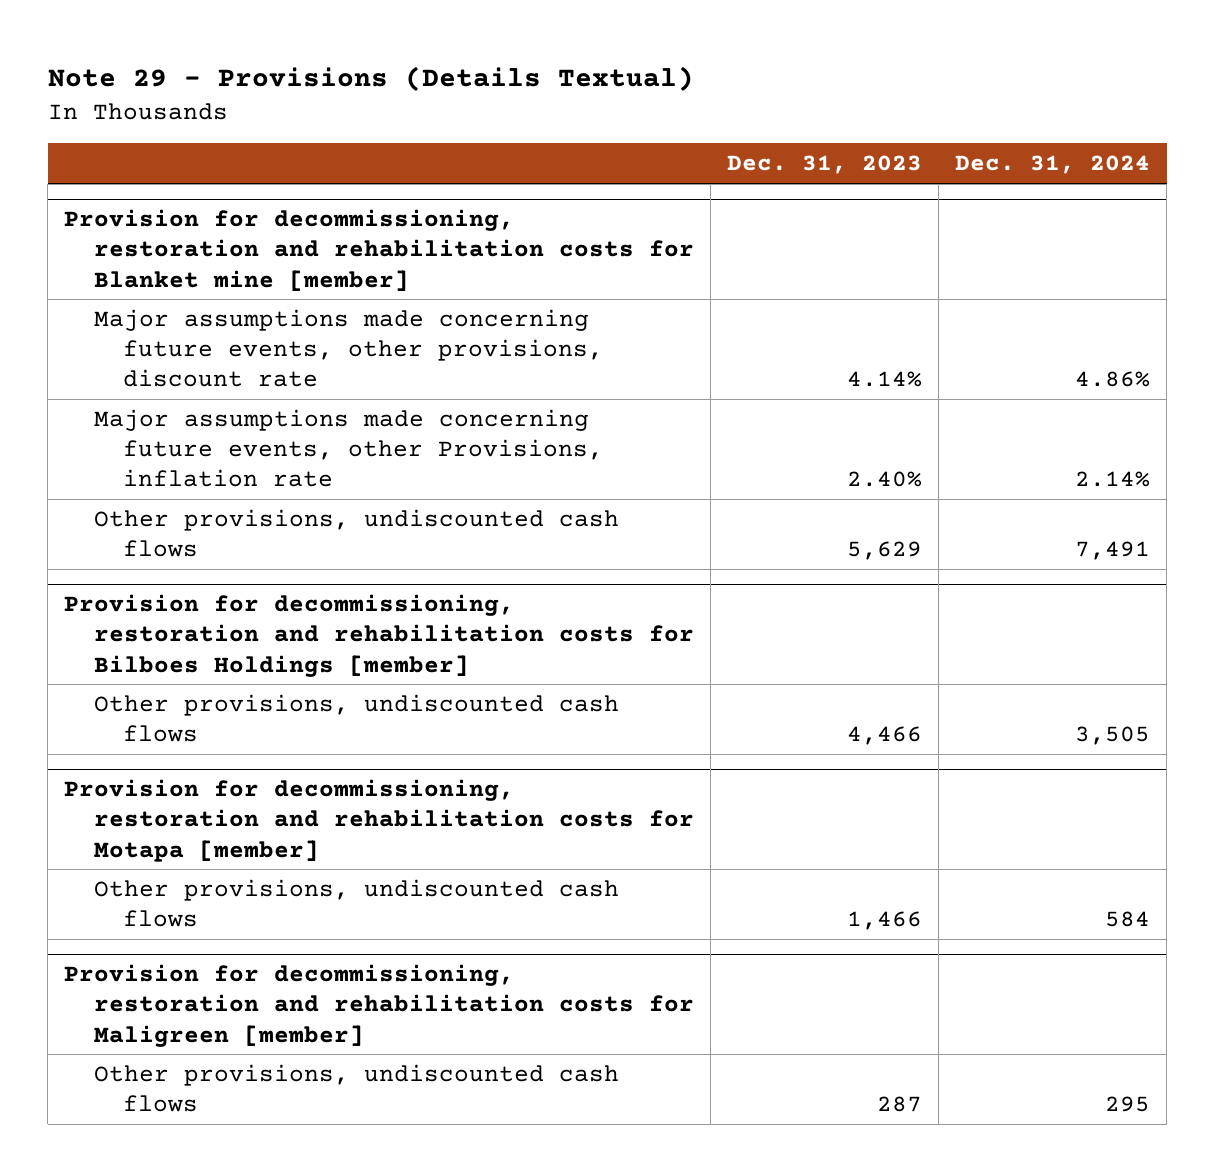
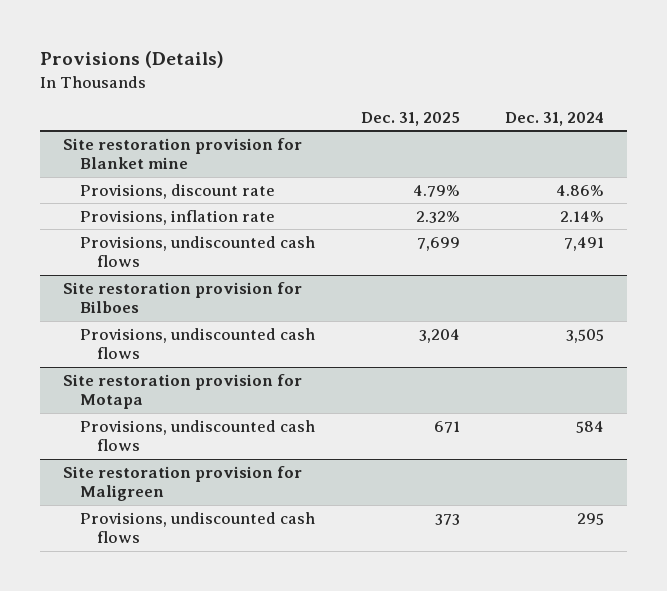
[47,65,694,91] Note 29 - Provisions (Details Textual) -> [40,51,225,69] Provisions (Details)
[726,155,922,175] Dec. 31, 2023 -> none
none -> [360,111,460,126] Dec. 31, 2025
[64,209,694,291] Provision for decommissioning, restoration and rehabilitation costs for Blanket mine [member] -> [62,137,302,170] Site restoration provision for Blanket mine
[93,309,603,388] Major assumptions made concerning future events, other provisions, discount rate -> [80,183,276,199] Provisions, discount rate
[93,409,603,488] Major assumptions made concerning future events, other Provisions, inflation rate -> [80,209,276,225] Provisions, inflation rate
[93,509,619,558] Other provisions, undiscounted cash flows -> [80,235,316,268] Provisions, undiscounted cash flows
[64,594,694,677] Provision for decommissioning, restoration and rehabilitation costs for Bilboes Holdings [member] -> [62,281,302,314] Site restoration provision for Bilboes
[93,694,619,743] Other provisions, undiscounted cash flows -> [80,327,316,360] Provisions, undiscounted cash flows
[64,779,694,862] Provision for decommissioning, restoration and rehabilitation costs for Motapa [member] -> [62,373,302,410] Site restoration provision for Motapa
[93,879,619,928] Other provisions, undiscounted cash flows -> [80,419,316,452] Provisions, undiscounted cash flows
[64,964,694,1047] Provision for decommissioning, restoration and rehabilitation costs for Maligreen [member] -> [62,465,302,502] Site restoration provision for Maligreen
[93,1064,619,1113] Other provisions, undiscounted cash flows -> [80,511,316,544] Provisions, undiscounted cash flows

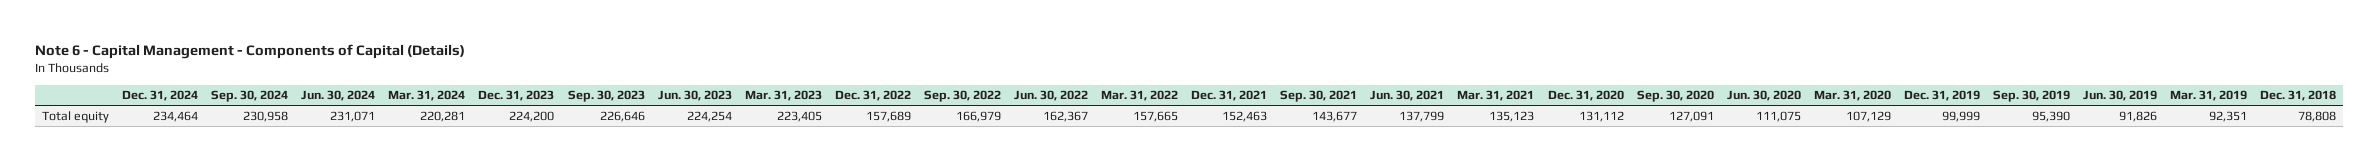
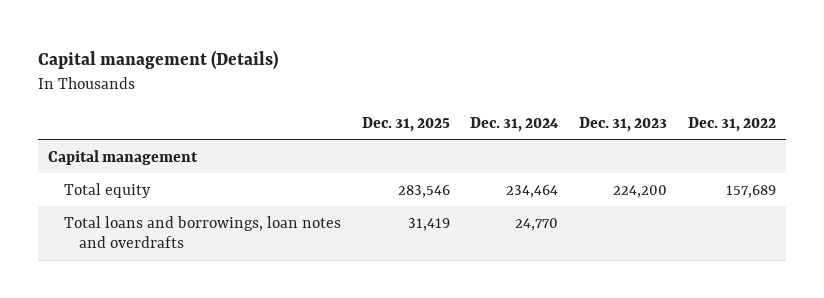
[35,44,466,60] Note 6 - Capital Management - Components of Capital (Details) -> [37,49,278,69] Capital management (Details)
[211,90,289,103] Sep. 30, 2024 -> none
[301,90,376,102] Jun. 30, 2024 -> none
[388,90,466,102] Mar. 31, 2024 -> none
[567,90,645,103] Sep. 30, 2023 -> none
[657,90,732,102] Jun. 30, 2023 -> none
[744,90,822,102] Mar. 31, 2023 -> none
[923,90,1001,103] Sep. 30, 2022 -> none
[1014,90,1089,102] Jun. 30, 2022 -> none
[1101,90,1179,102] Mar. 31, 2022 -> none
[1191,90,1268,102] Dec. 31, 2021 -> none
[1280,90,1358,103] Sep. 30, 2021 -> none
[1370,90,1445,102] Jun. 30, 2021 -> none
[1457,90,1535,102] Mar. 31, 2021 -> none
[1547,90,1624,102] Dec. 31, 2020 -> none
[1636,90,1714,103] Sep. 30, 2020 -> none
[1726,90,1801,102] Jun. 30, 2020 -> none
[1813,90,1891,102] Mar. 31, 2020 -> none
[1903,90,1980,102] Dec. 31, 2019 -> none
[1993,90,2071,103] Sep. 30, 2019 -> none
[2083,90,2158,102] Jun. 30, 2019 -> none
[2170,90,2248,102] Mar. 31, 2019 -> none
[2260,90,2337,102] Dec. 31, 2018 -> none
none -> [361,116,450,132] Dec. 31, 2025
none -> [48,149,199,165] Capital management
none -> [63,215,341,249] Total loans and borrowings, loan notes and overdrafts

